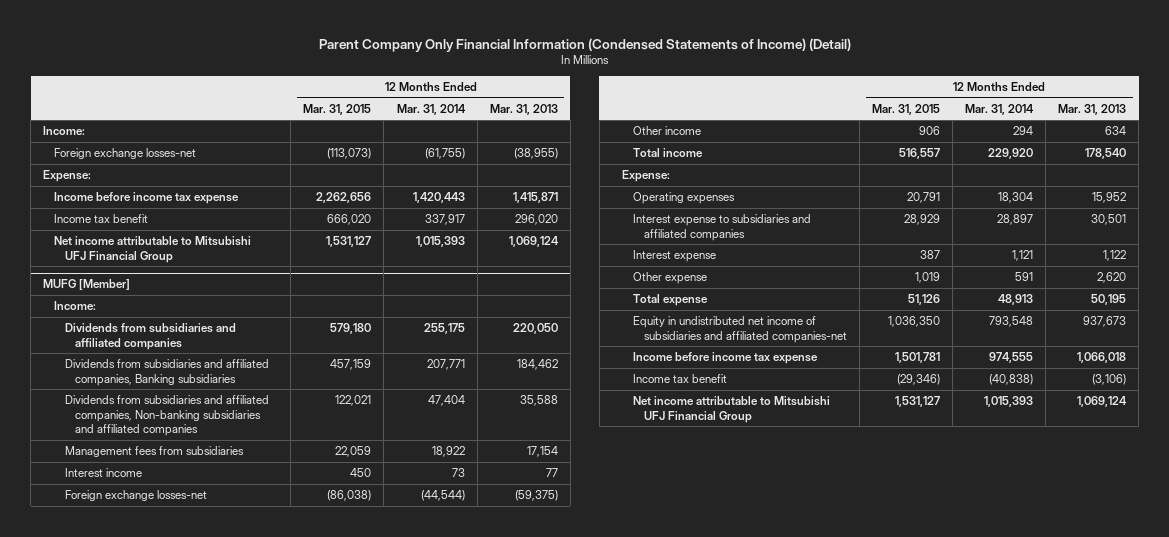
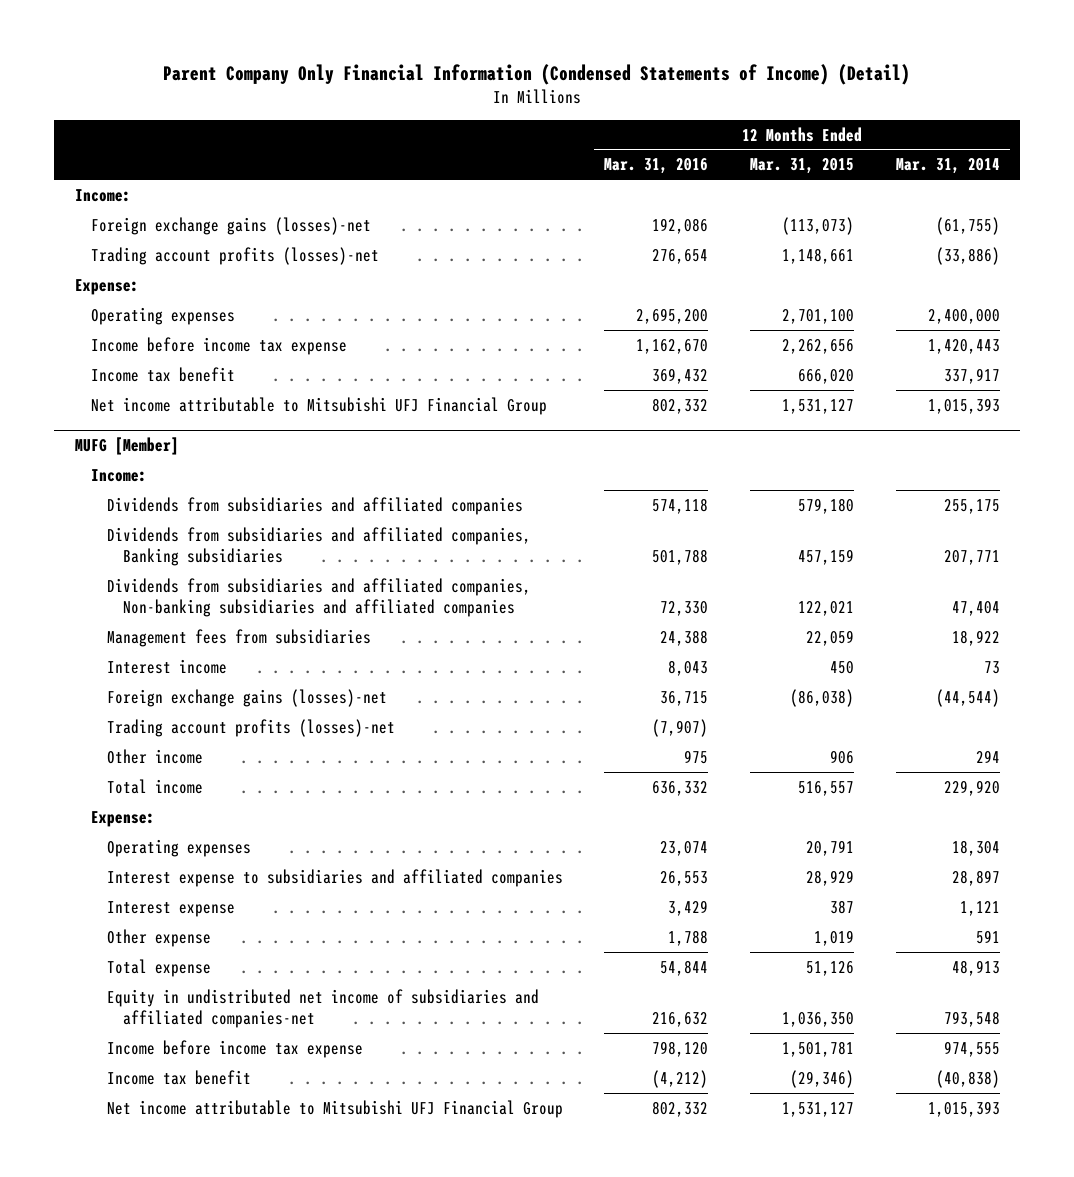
[489,103,558,115] Mar. 31, 2013 -> none
none -> [604,158,709,175] Mar. 31, 2016
[53,148,196,160] Foreign exchange losses-net -> [90,216,371,235] Foreign exchange gains (losses)-net
none -> [90,246,379,265] Trading account profits (losses)-net
none -> [90,306,235,325] Operating expenses
[64,490,207,502] Foreign exchange losses-net -> [106,688,387,707] Foreign exchange gains (losses)-net
none -> [106,718,395,737] Trading account profits (losses)-net

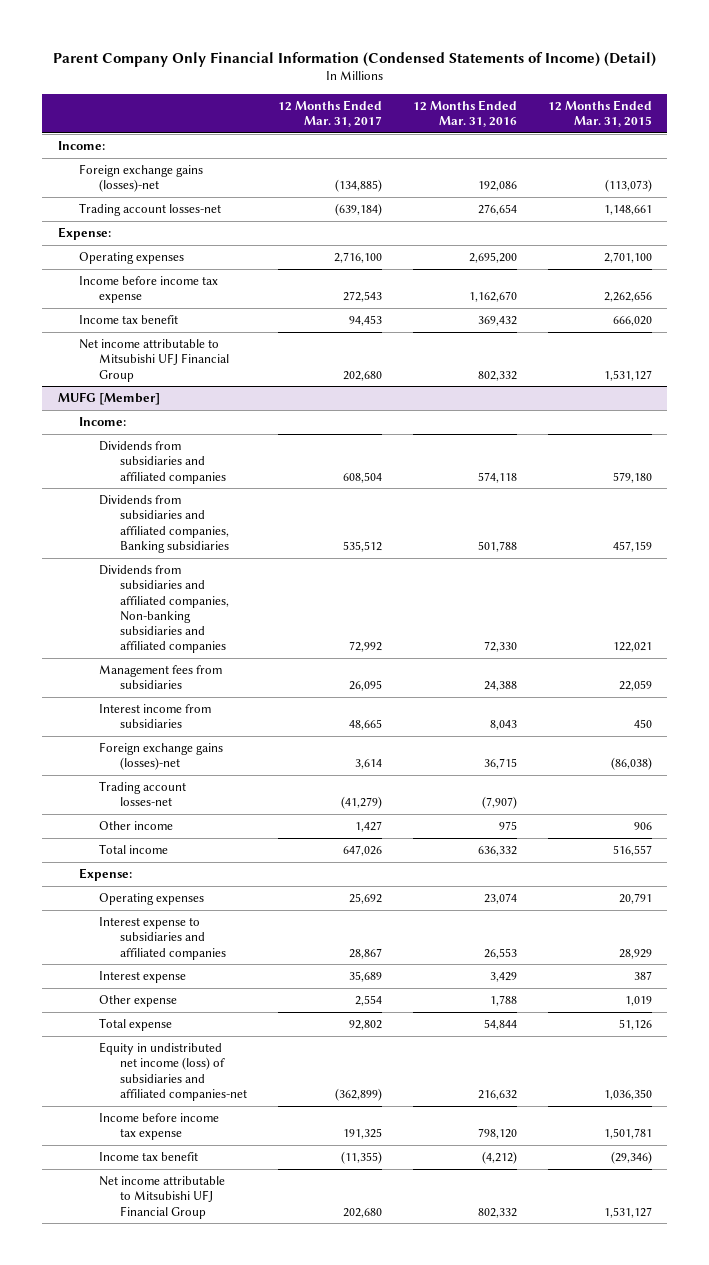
[895,158,1000,175] Mar. 31, 2014 -> none
none -> [278,99,383,128] 12 Months Ended Mar. 31, 2017
[90,246,379,265] Trading account profits (losses)-net -> [78,203,221,217] Trading account losses-net
[106,658,227,674] Interest income -> [99,704,212,729] Interest income from subsidiaries
[106,718,395,737] Trading account profits (losses)-net -> [99,781,187,807] Trading account losses-net
[106,988,539,1029] Equity in undistributed net income of subsidiaries and affiliated companies-net -> [99,1042,248,1101] Equity in undistributed net income (loss) of subsidiaries and affiliated companies-net

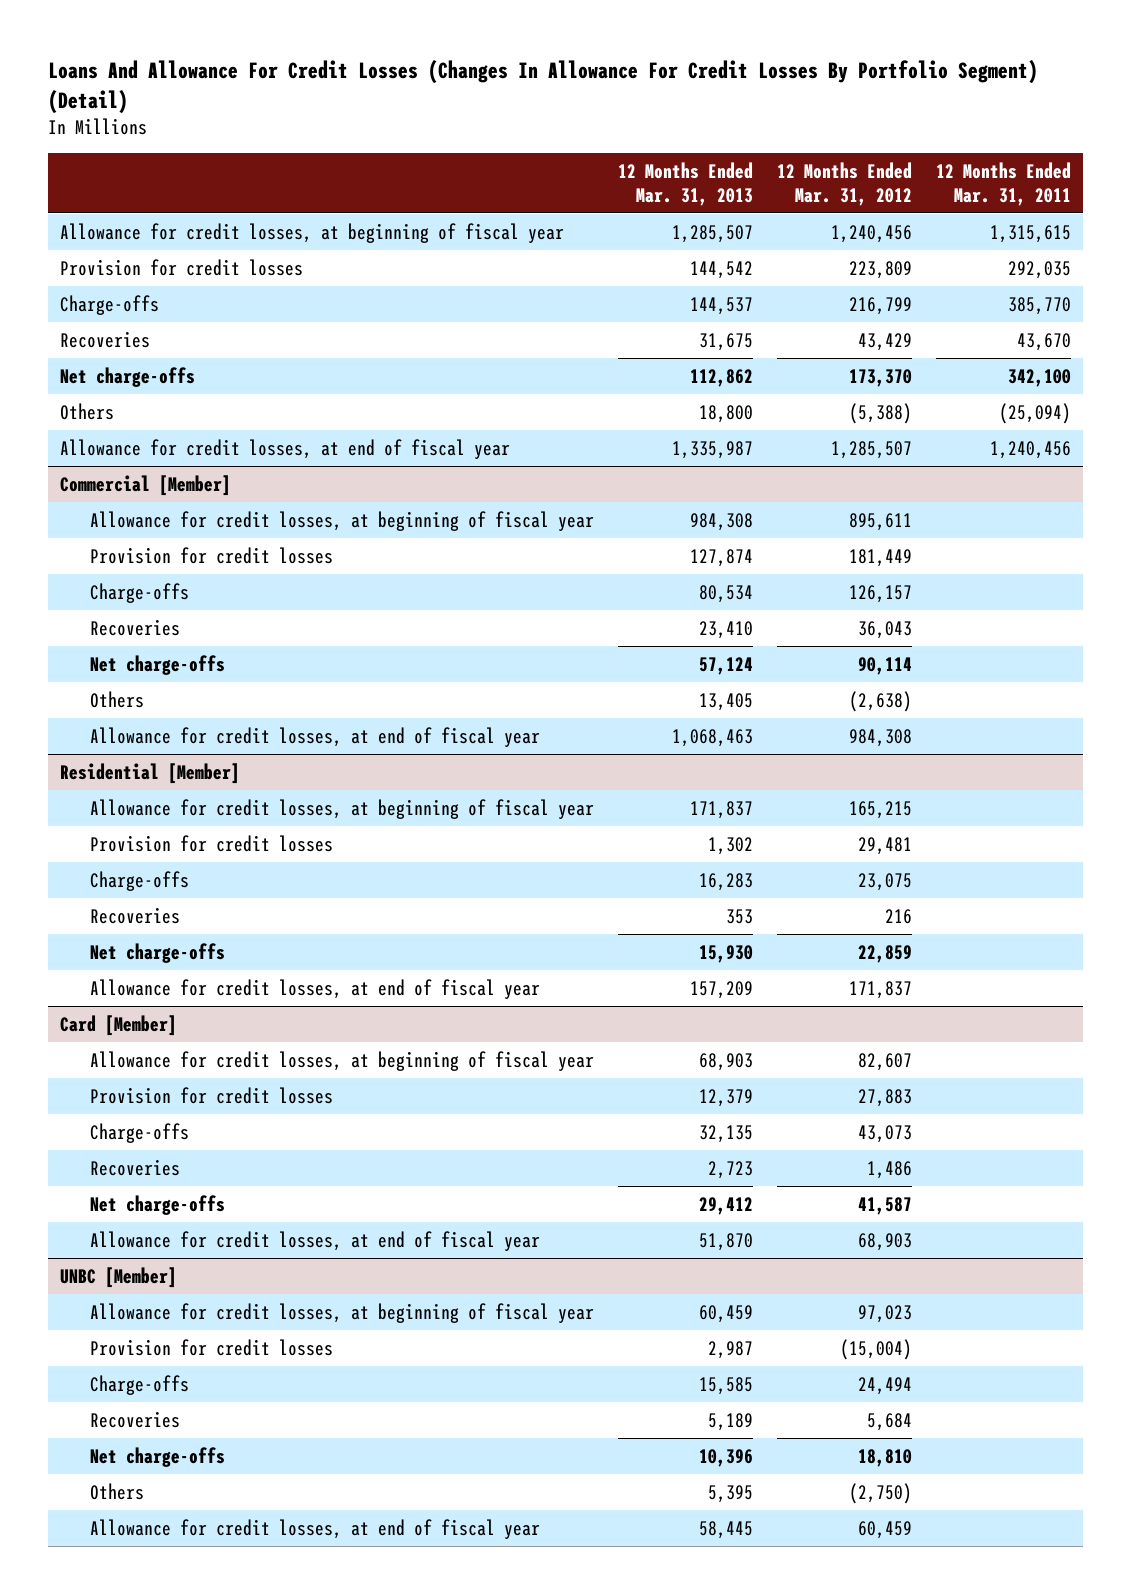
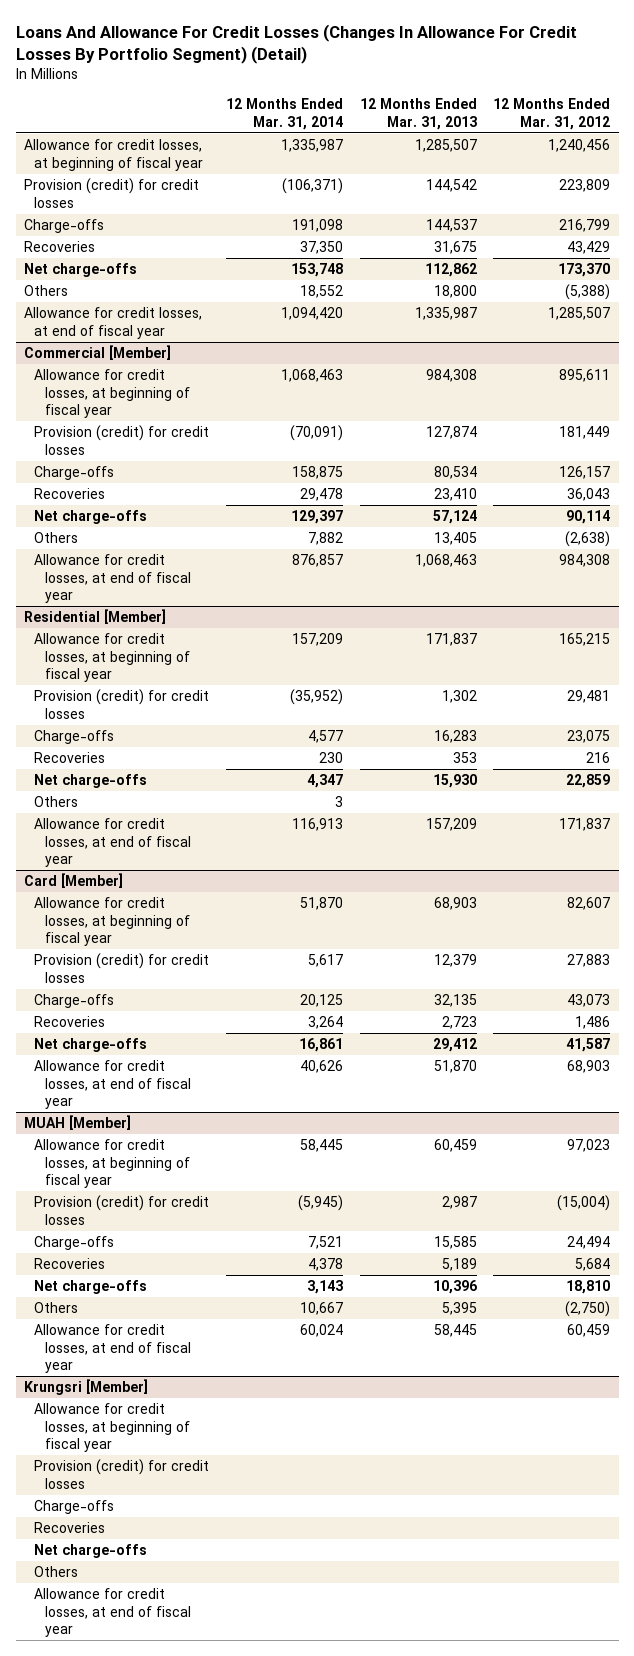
[936,162,1072,206] 12 Months Ended Mar. 31, 2011 -> none
none -> [226,98,344,131] 12 Months Ended Mar. 31, 2014
[60,258,304,276] Provision for credit losses -> [24,177,200,208] Provision (credit) for credit losses
[90,546,334,564] Provision for credit losses -> [34,424,210,455] Provision (credit) for credit losses
[90,834,334,852] Provision for credit losses -> [34,688,210,719] Provision (credit) for credit losses
none -> [34,795,79,807] Others
[90,1086,334,1104] Provision for credit losses -> [34,952,210,983] Provision (credit) for credit losses
[60,1266,178,1288] UNBC [Member] -> none
none -> [24,1114,132,1130] MUAH [Member]
[90,1338,334,1356] Provision for credit losses -> [34,1194,210,1225] Provision (credit) for credit losses
none -> [24,1378,149,1395] Krungsri [Member]
none -> [34,1402,190,1453] Allowance for credit losses, at beginning of fiscal year
none -> [34,1458,210,1489] Provision (credit) for credit losses
none -> [34,1499,115,1514] Charge-offs
none -> [34,1521,106,1533] Recoveries
none -> [34,1543,148,1558] Net charge-offs
none -> [34,1565,79,1577] Others
none -> [34,1587,191,1638] Allowance for credit losses, at end of fiscal year

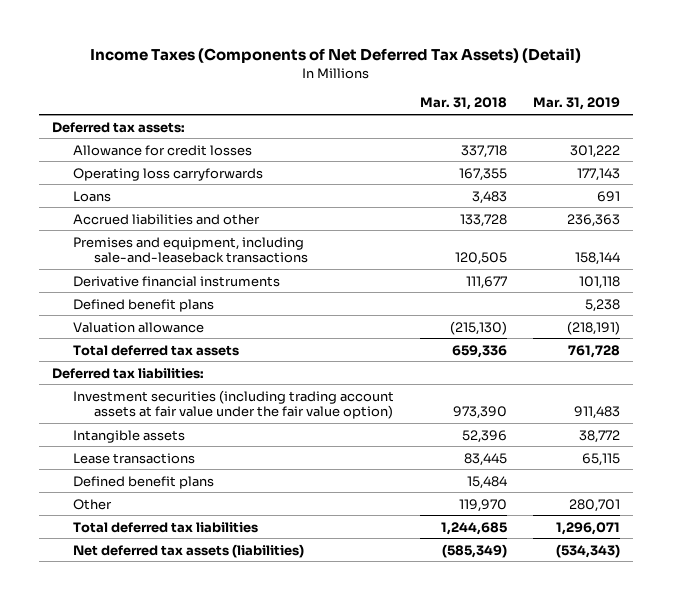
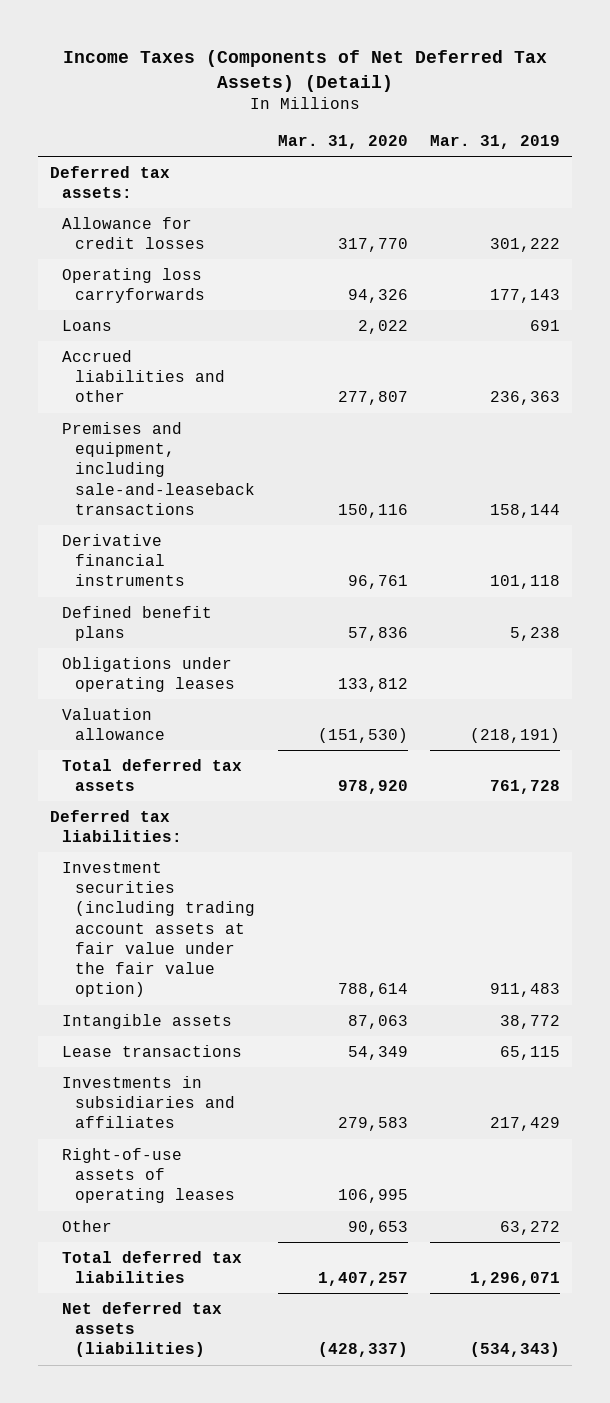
[420,97,508,111] Mar. 31, 2018 -> none
none -> [277,134,408,149] Mar. 31, 2020
none -> [62,656,235,693] Obligations under operating leases
[73,475,215,489] Defined benefit plans -> none
none -> [62,1075,235,1129] Investments in subsidiaries and affiliates
none -> [62,1147,235,1204] Right-of-use assets of operating leases
[569,498,621,512] 280,701 -> [500,1220,561,1235] 63,272

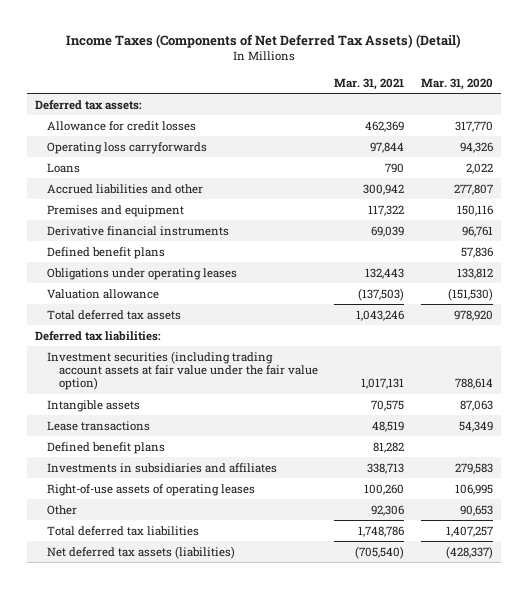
[430,134,561,149] Mar. 31, 2019 -> none
none -> [334,77,405,90] Mar. 31, 2021
[62,421,255,515] Premises and equipment, including sale-and-leaseback transactions -> [47,204,185,217] Premises and equipment
none -> [47,441,166,454] Defined benefit plans

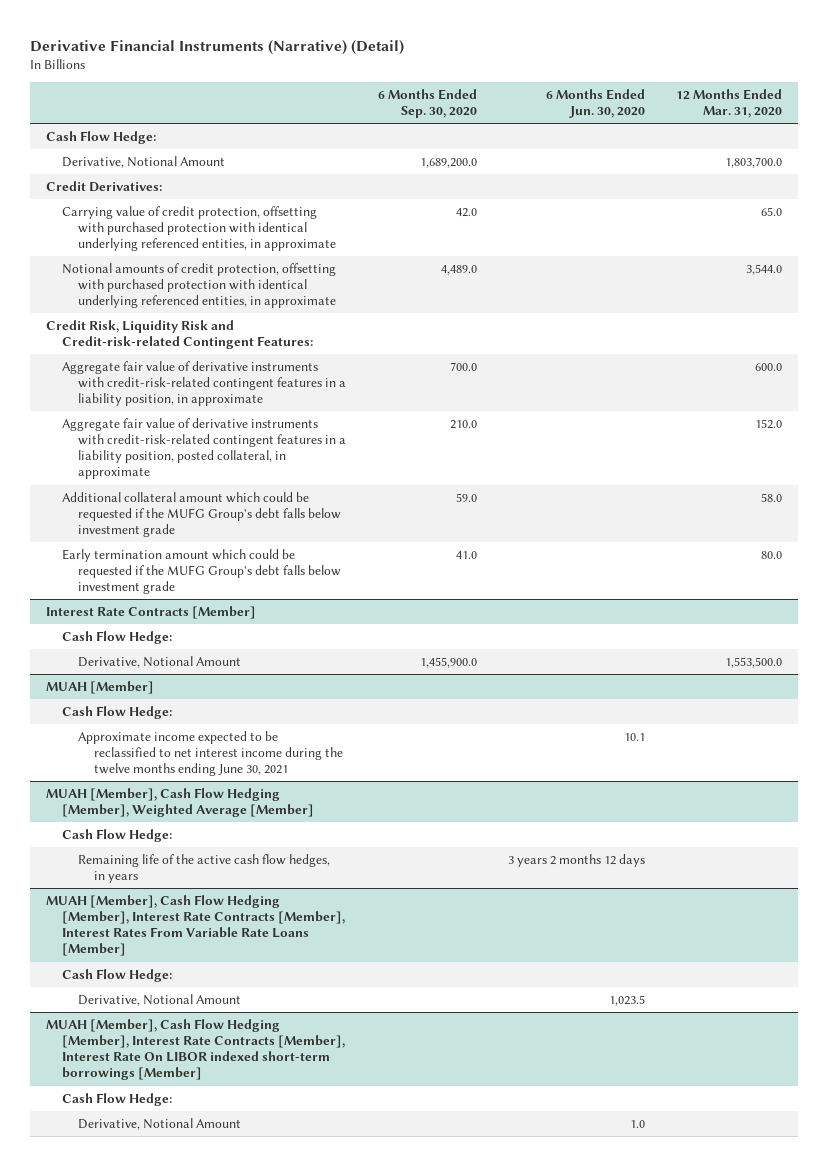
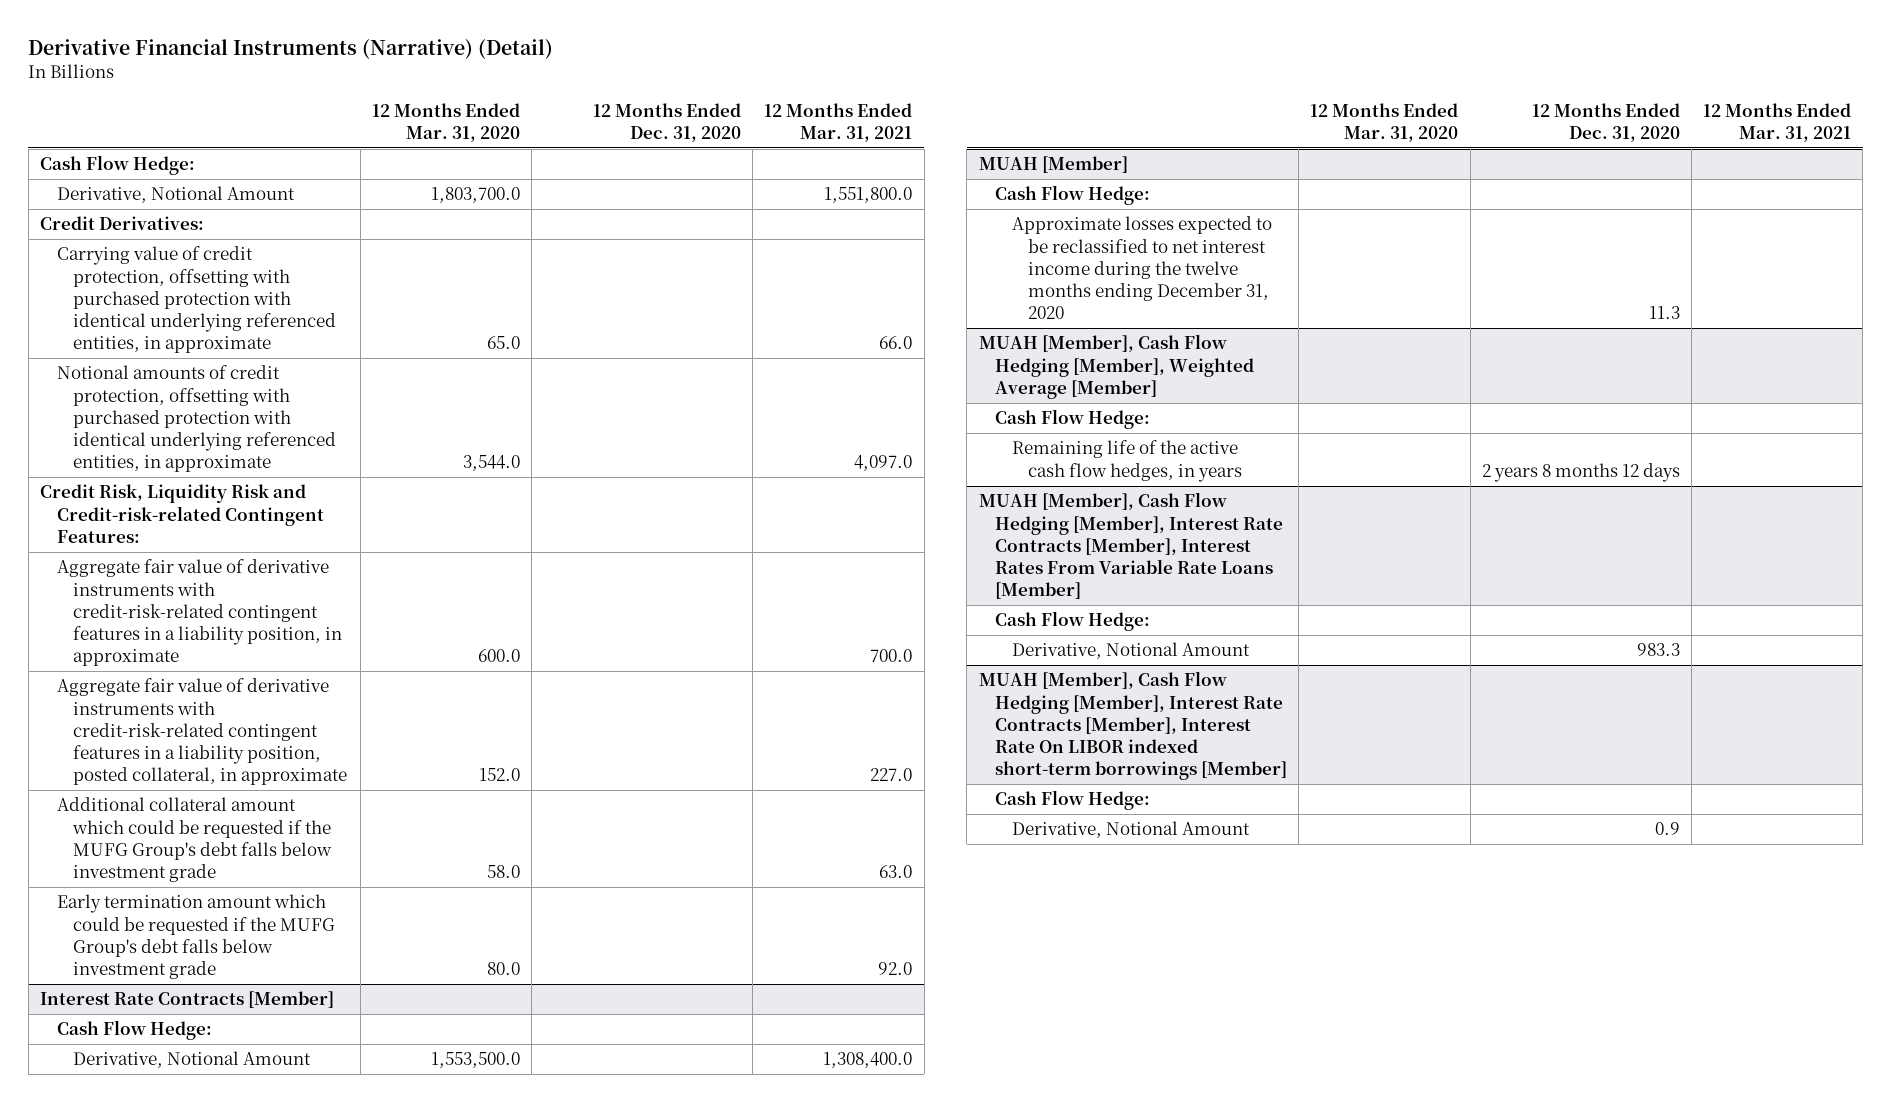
[377,88,477,119] 6 Months Ended Sep. 30, 2020 -> none
[545,88,645,119] 6 Months Ended Jun. 30, 2020 -> none
none -> [593,102,742,142] 12 Months Ended Dec. 31, 2020
none -> [764,102,913,142] 12 Months Ended Mar. 31, 2021
[78,730,344,777] Approximate income expected to be reclassified to net interest income during the twelve months ending June 30, 2021 -> [1011,216,1272,320] Approximate losses expected to be reclassified to net interest income during the twelve months ending December 31, 2020

